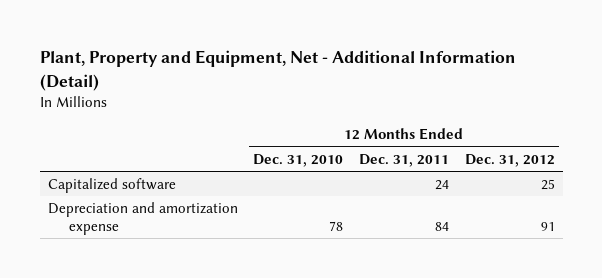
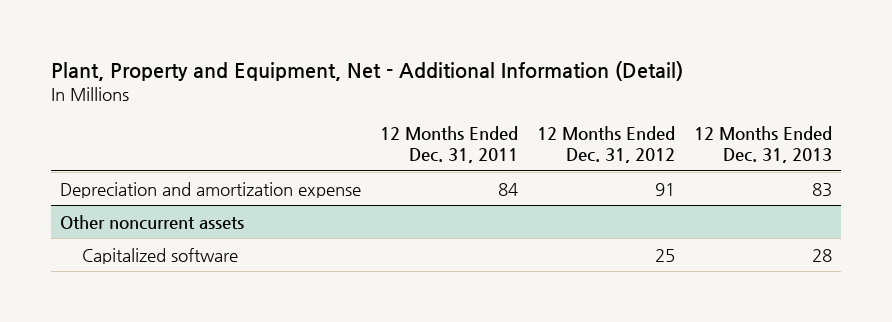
[253,153,344,167] Dec. 31, 2010 -> none
none -> [693,126,832,163] 12 Months Ended Dec. 31, 2013
[47,178,176,194] Capitalized software -> none
none -> [60,214,245,230] Other noncurrent assets
none -> [82,247,239,264] Capitalized software

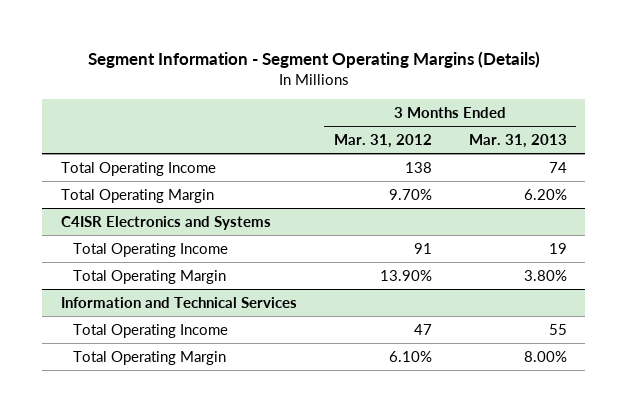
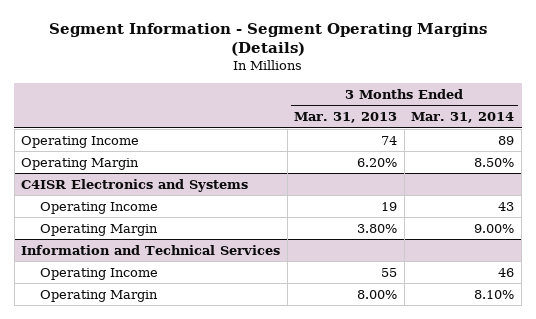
[333,133,432,148] Mar. 31, 2012 -> none
none -> [411,111,515,123] Mar. 31, 2014
[60,161,216,176] Total Operating Income -> [21,135,140,148] Operating Income
[60,188,214,203] Total Operating Margin -> [21,157,140,170] Operating Margin
[72,242,228,257] Total Operating Income -> [39,201,158,214] Operating Income
[72,269,226,284] Total Operating Margin -> [39,223,158,236] Operating Margin
[72,323,228,338] Total Operating Income -> [39,267,158,280] Operating Income
[72,350,226,365] Total Operating Margin -> [39,289,158,302] Operating Margin

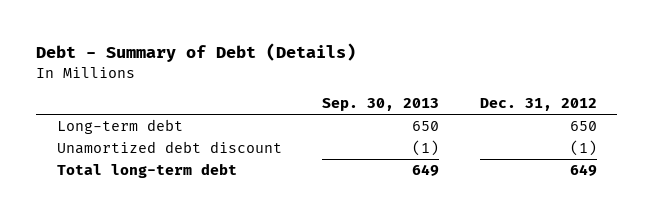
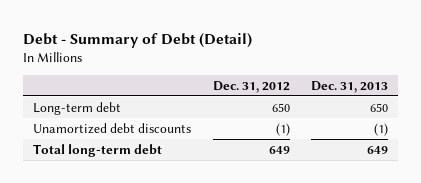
[36,43,357,63] Debt - Summary of Debt (Details) -> [22,32,252,48] Debt - Summary of Debt (Detail)
[322,98,440,112] Sep. 30, 2013 -> none
none -> [310,80,388,93] Dec. 31, 2013
[56,141,282,155] Unamortized debt discount -> [33,122,192,134] Unamortized debt discounts

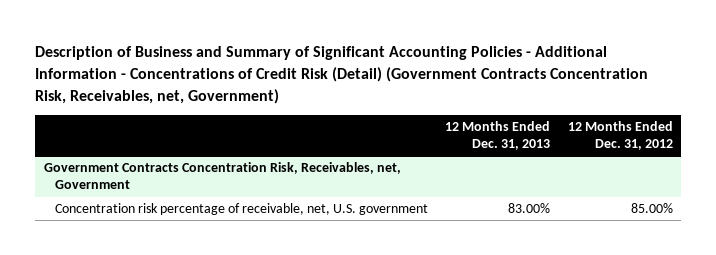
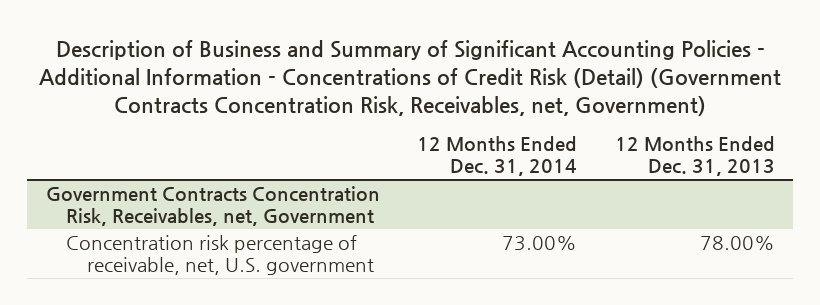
[567,121,673,151] 12 Months Ended Dec. 31, 2012 -> none
none -> [417,136,578,177] 12 Months Ended Dec. 31, 2014
[508,203,551,214] 83.00% -> [699,235,775,250] 78.00%

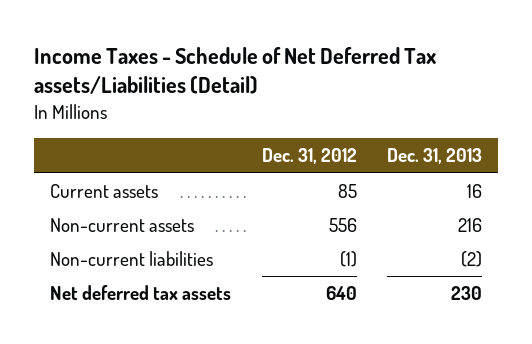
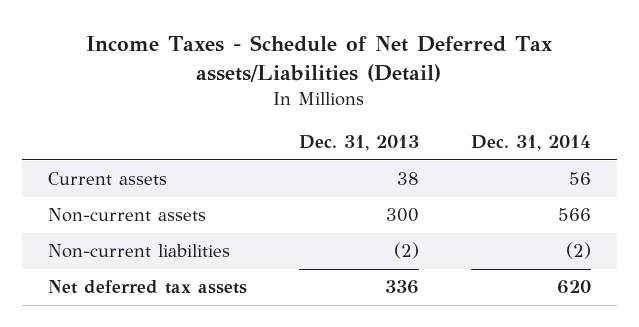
[261,148,357,165] Dec. 31, 2012 -> none
none -> [471,135,592,152] Dec. 31, 2014
[467,184,483,199] 16 -> [396,172,419,186] 38
[458,218,483,233] 216 -> [385,208,419,223] 300
[451,286,483,301] 230 -> [384,280,419,295] 336

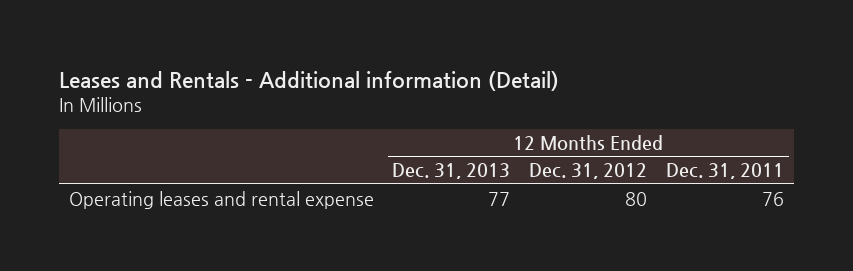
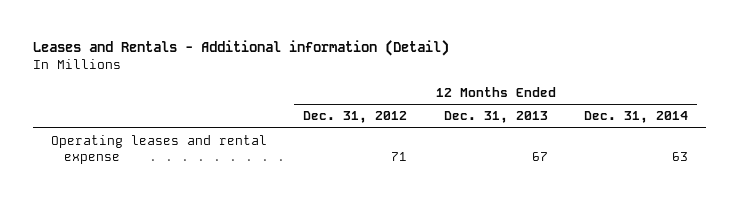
[666,163,785,180] Dec. 31, 2011 -> none
none -> [584,111,689,124] Dec. 31, 2014
[488,191,511,206] 77 -> [531,151,548,161] 67
[625,191,648,206] 80 -> [391,151,408,161] 71

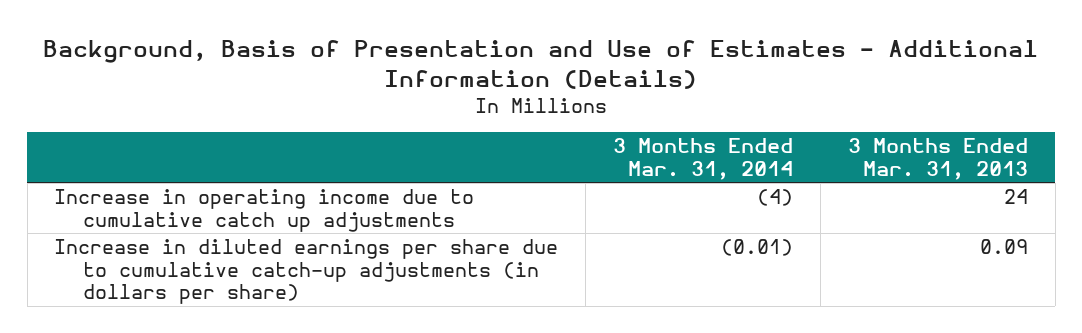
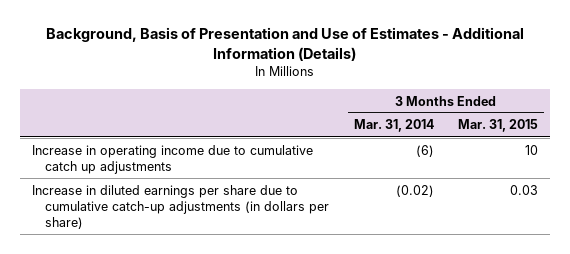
[847,138,1028,180] 3 Months Ended Mar. 31, 2013 -> none
none -> [458,119,539,133] Mar. 31, 2015
[757,189,794,207] (4) -> [415,144,434,157] (6)
[721,239,794,257] (0.01) -> [395,184,434,197] (0.02)

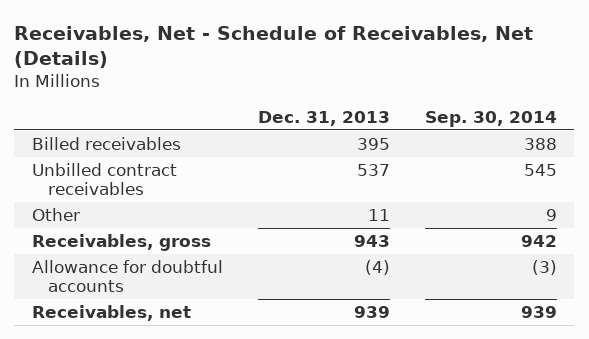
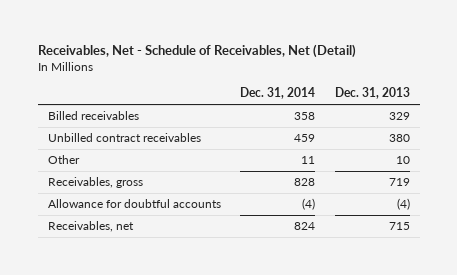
[14,25,534,69] Receivables, Net - Schedule of Receivables, Net (Details) -> [37,44,356,59] Receivables, Net - Schedule of Receivables, Net (Detail)
[424,110,557,127] Sep. 30, 2014 -> none
none -> [240,87,316,100] Dec. 31, 2014
[356,137,390,150] 395 -> [388,112,410,121] 329
[356,163,390,176] 537 -> [388,134,410,143] 380
[367,208,390,221] 11 -> [395,156,410,165] 10
[353,234,390,247] 943 -> [388,178,410,187] 719
[353,305,390,318] 939 -> [388,222,410,231] 715

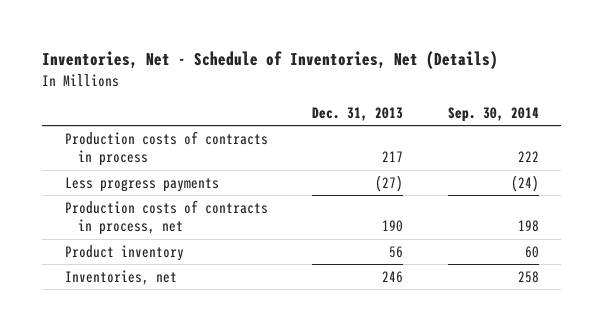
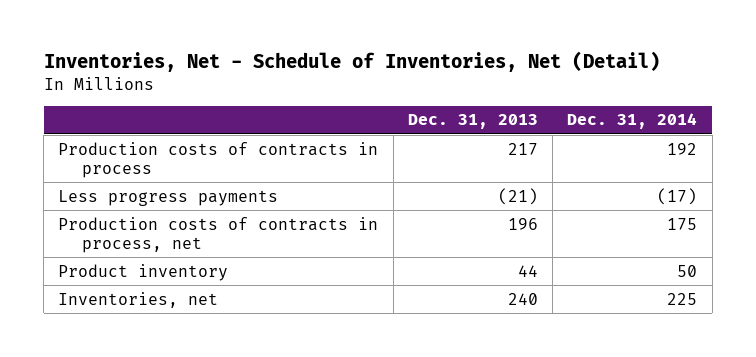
[42,51,499,70] Inventories, Net - Schedule of Inventories, Net (Details) -> [43,51,660,73] Inventories, Net - Schedule of Inventories, Net (Detail)
[447,107,539,123] Sep. 30, 2014 -> none
none -> [567,113,698,130] Dec. 31, 2014
[375,174,404,192] (27) -> [497,187,538,205] (21)
[382,220,404,233] 190 -> [507,217,538,230] 196
[389,245,404,258] 56 -> [517,264,538,277] 44
[382,270,404,283] 246 -> [507,292,538,305] 240

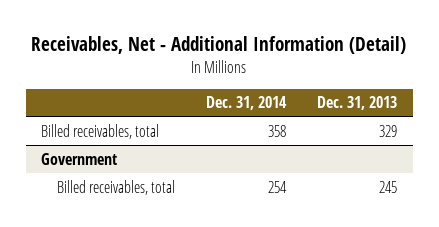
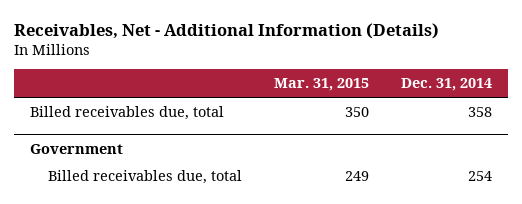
[31,35,407,54] Receivables, Net - Additional Information (Detail) -> [13,22,439,39] Receivables, Net - Additional Information (Details)
[317,96,398,111] Dec. 31, 2013 -> none
none -> [274,78,370,92] Mar. 31, 2015
[41,123,160,139] Billed receivables, total -> [29,106,224,121] Billed receivables due, total
[57,179,176,195] Billed receivables, total -> [47,170,242,185] Billed receivables due, total

